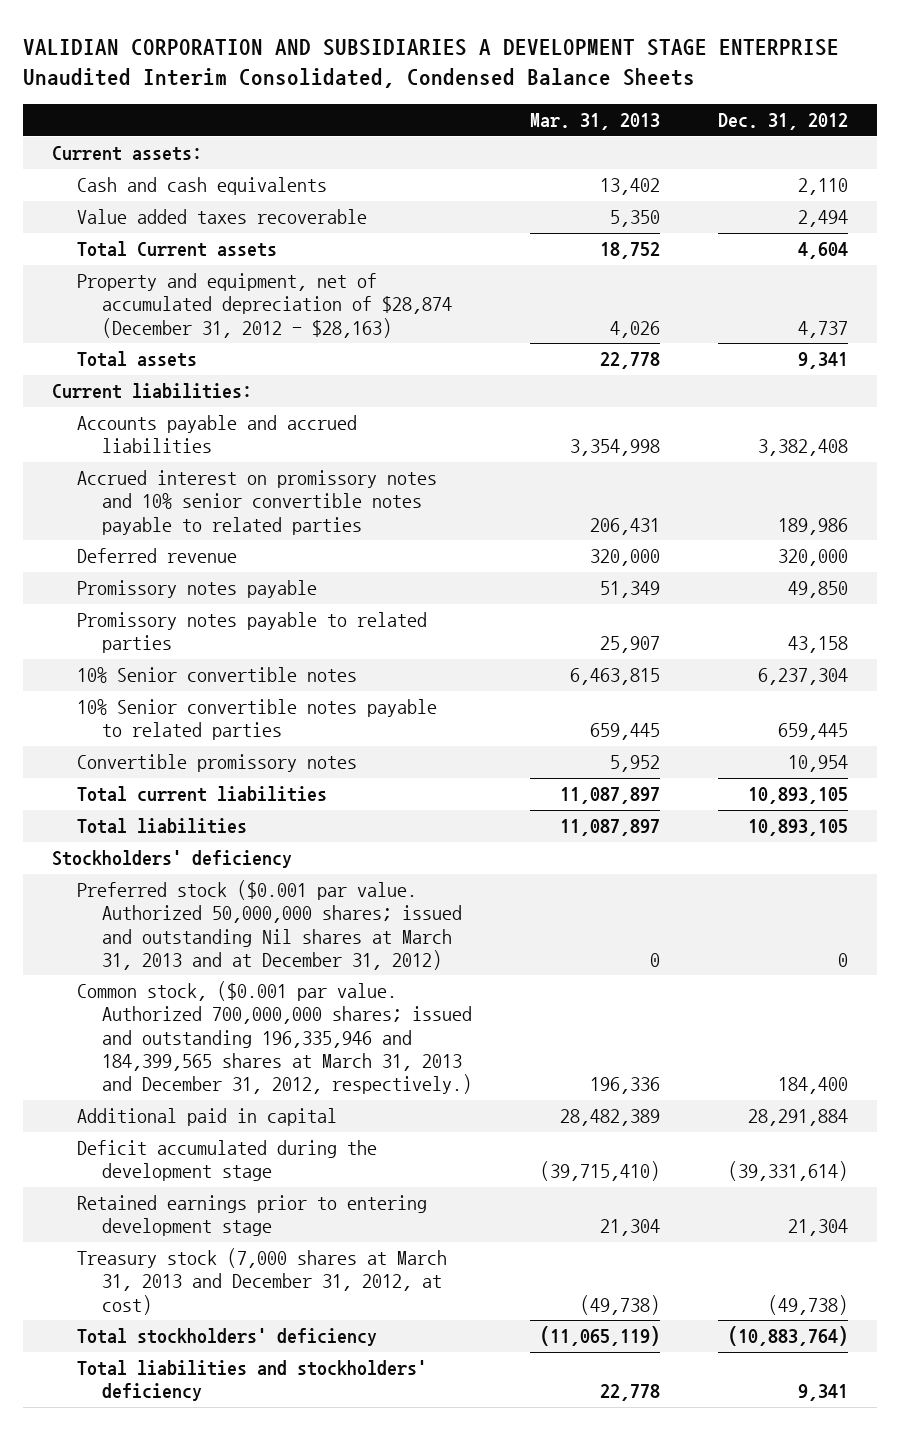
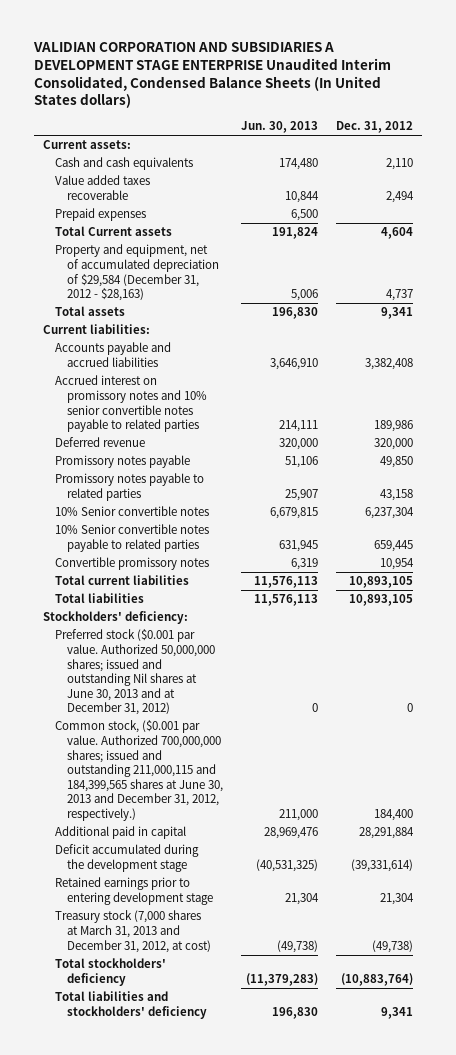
[23,38,840,89] VALIDIAN CORPORATION AND SUBSIDIARIES A DEVELOPMENT STAGE ENTERPRISE Unaudited Interim Consolidated, Condensed Balance Sheets -> [32,41,391,109] VALIDIAN CORPORATION AND SUBSIDIARIES A DEVELOPMENT STAGE ENTERPRISE Unaudited Interim Consolidated, Condensed Balance Sheets (In United States dollars)
[530,112,661,130] Mar. 31, 2013 -> none
none -> [241,121,319,134] Jun. 30, 2013
none -> [54,208,146,222] Prepaid expenses
[77,273,453,338] Property and equipment, net of accumulated depreciation of $28,874 (December 31, 2012 - $28,163) -> [54,244,220,302] Property and equipment, net of accumulated depreciation of $29,584 (December 31, 2012 - $28,163)
[52,850,293,869] Stockholders' deficiency -> [42,611,188,625] Stockholders' deficiency:
[77,880,463,970] Preferred stock ($0.001 par value. Authorized 50,000,000 shares; issued and outstanding Nil shares at March 31, 2013 and at December 31, 2012) -> [54,629,216,716] Preferred stock ($0.001 par value. Authorized 50,000,000 shares; issued and outstanding Nil shares at June 30, 2013 and at December 31, 2012)
[77,981,473,1094] Common stock, ($0.001 par value. Authorized 700,000,000 shares; issued and outstanding 196,335,946 and 184,399,565 shares at March 31, 2013 and December 31, 2012, respectively.) -> [54,720,224,821] Common stock, ($0.001 par value. Authorized 700,000,000 shares; issued and outstanding 211,000,115 and 184,399,565 shares at June 30, 2013 and December 31, 2012, respectively.)

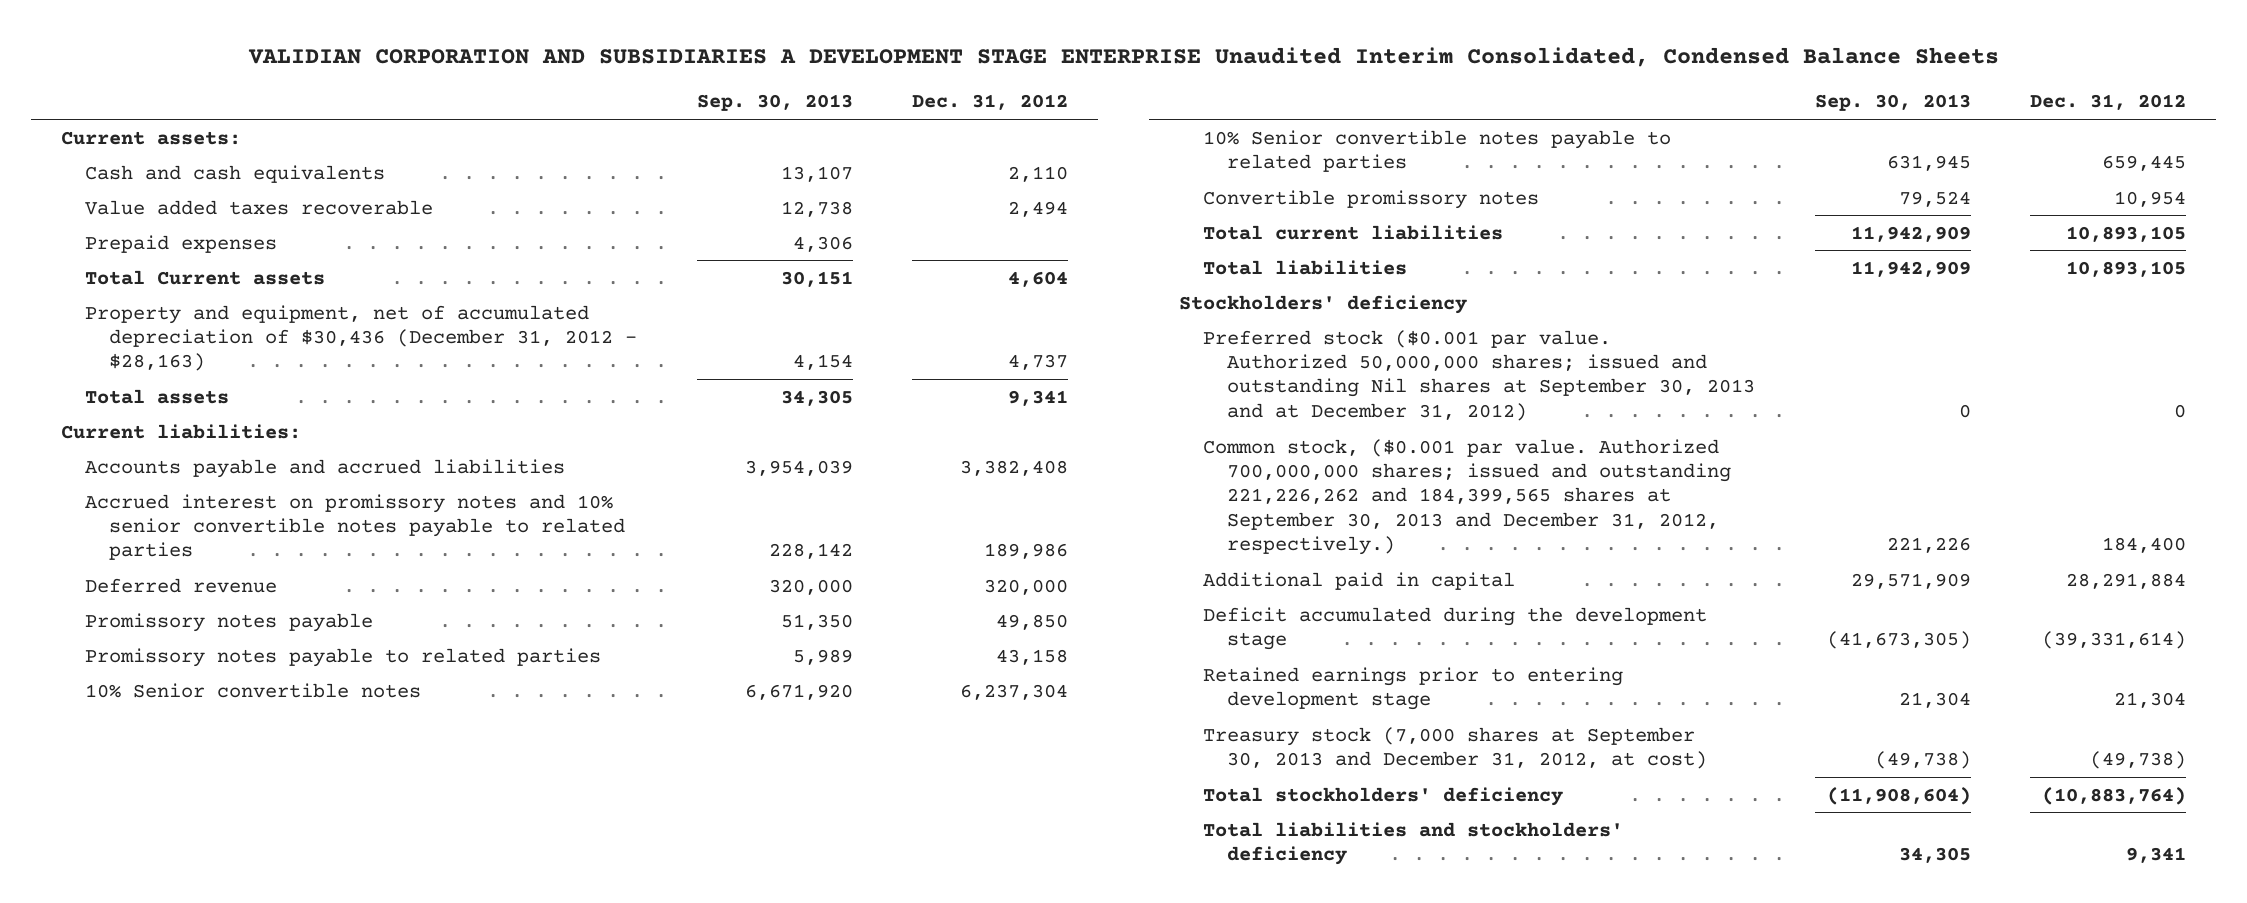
[32,41,391,109] VALIDIAN CORPORATION AND SUBSIDIARIES A DEVELOPMENT STAGE ENTERPRISE Unaudited Interim Consolidated, Condensed Balance Sheets (In United States dollars) -> [247,47,1999,68] VALIDIAN CORPORATION AND SUBSIDIARIES A DEVELOPMENT STAGE ENTERPRISE Unaudited Interim Consolidated, Condensed Balance Sheets
[241,121,319,134] Jun. 30, 2013 -> none
none -> [696,94,853,112] Sep. 30, 2013
[54,244,220,302] Property and equipment, net of accumulated depreciation of $29,584 (December 31, 2012 - $28,163) -> [85,304,637,372] Property and equipment, net of accumulated depreciation of $30,436 (December 31, 2012 - $28,163)
[42,611,188,625] Stockholders' deficiency: -> [1179,294,1468,314] Stockholders' deficiency
[54,629,216,716] Preferred stock ($0.001 par value. Authorized 50,000,000 shares; issued and outstanding Nil shares at June 30, 2013 and at December 31, 2012) -> [1202,329,1755,421] Preferred stock ($0.001 par value. Authorized 50,000,000 shares; issued and outstanding Nil shares at September 30, 2013 and at December 31, 2012)
[54,720,224,821] Common stock, ($0.001 par value. Authorized 700,000,000 shares; issued and outstanding 211,000,115 and 184,399,565 shares at June 30, 2013 and December 31, 2012, respectively.) -> [1202,438,1731,556] Common stock, ($0.001 par value. Authorized 700,000,000 shares; issued and outstanding 221,226,262 and 184,399,565 shares at September 30, 2013 and December 31, 2012, respectively.)
[54,910,212,953] Treasury stock (7,000 shares at March 31, 2013 and December 31, 2012, at cost) -> [1202,726,1707,770] Treasury stock (7,000 shares at September 30, 2013 and December 31, 2012, at cost)

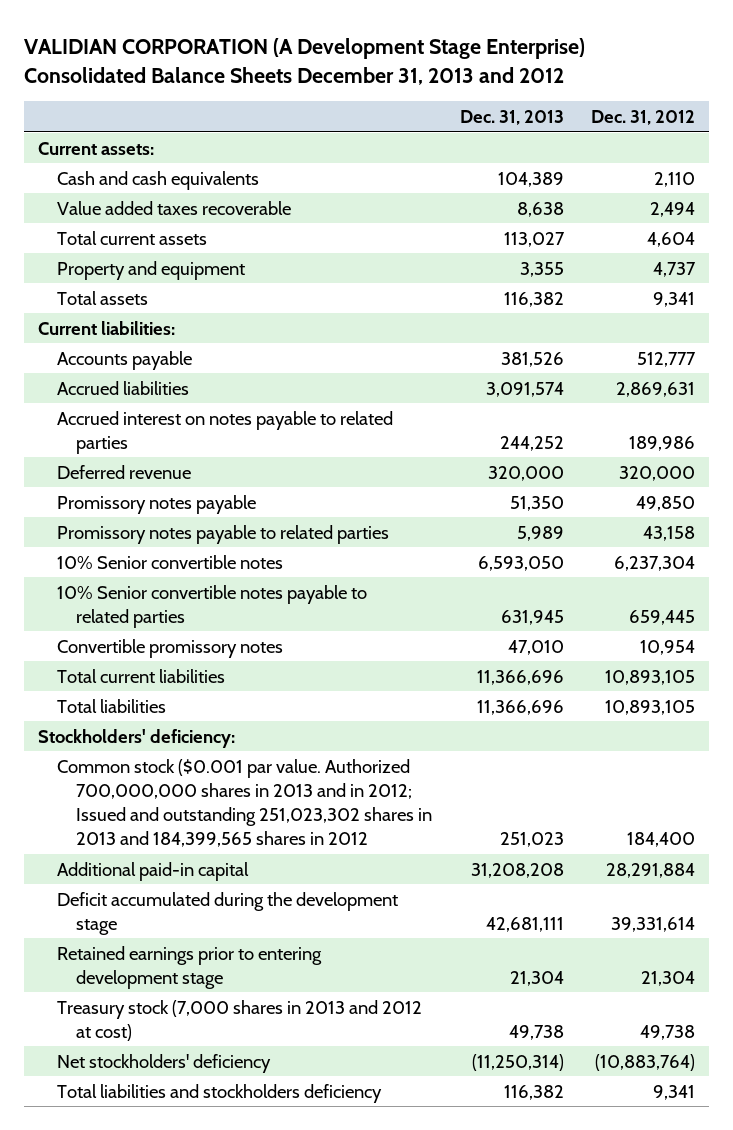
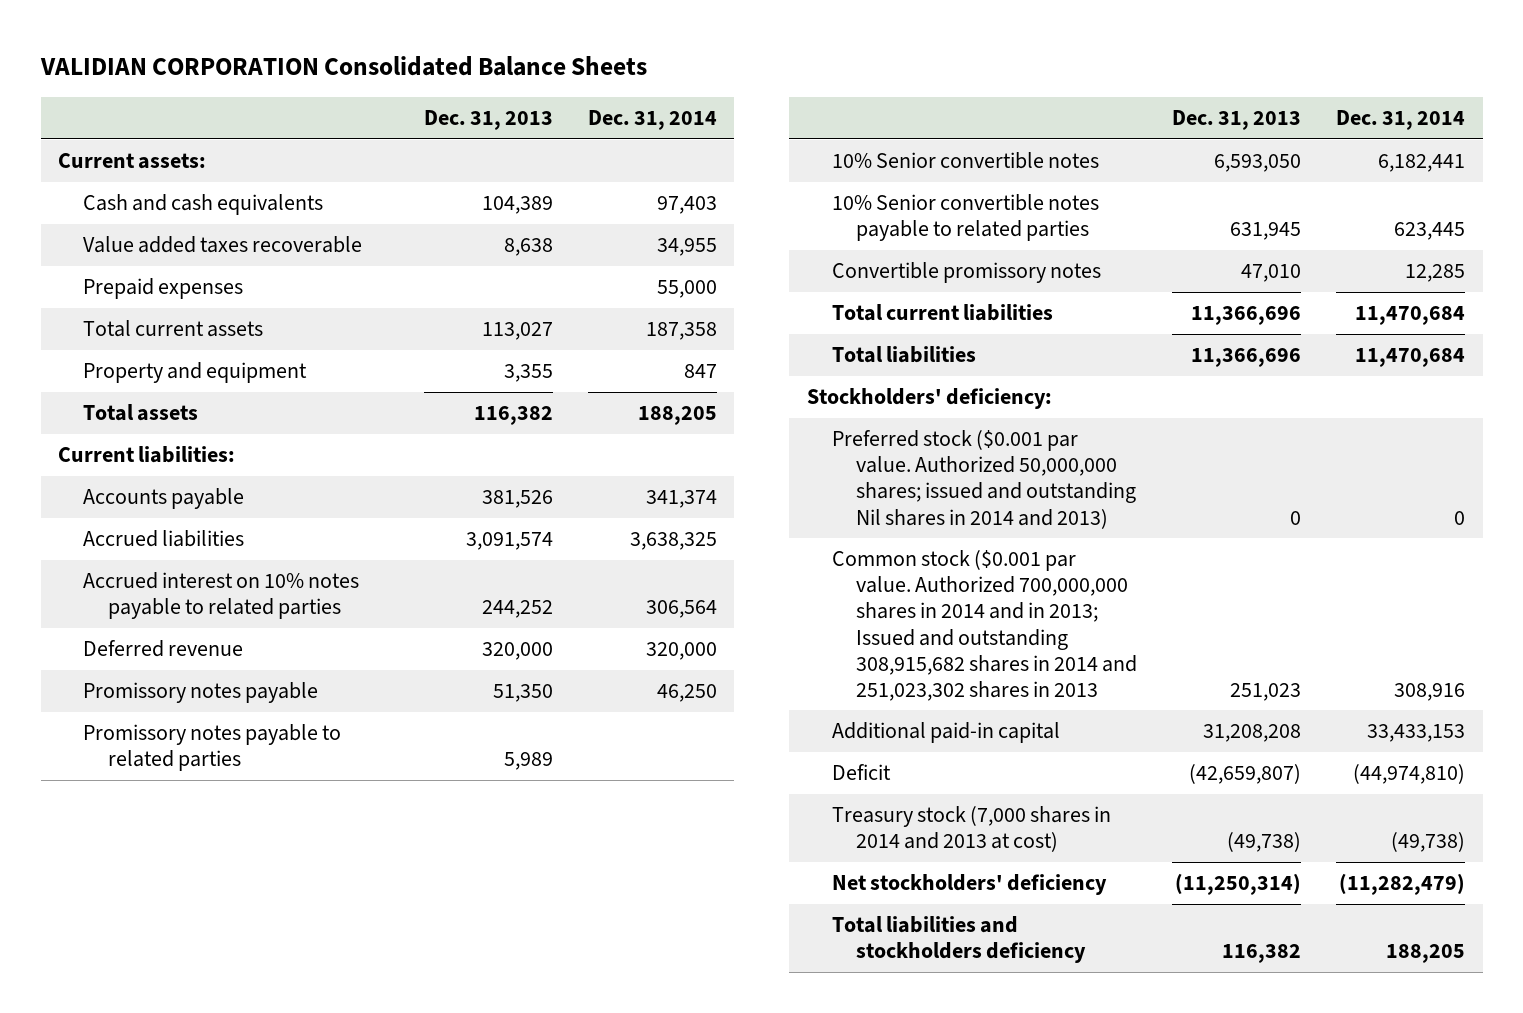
[24,37,586,85] VALIDIAN CORPORATION (A Development Stage Enterprise) Consolidated Balance Sheets December 31, 2013 and 2012 -> [39,55,647,76] VALIDIAN CORPORATION Consolidated Balance Sheets
[591,110,696,126] Dec. 31, 2012 -> none
none -> [587,110,717,131] Dec. 31, 2014
none -> [82,278,243,300] Prepaid expenses
[57,410,394,454] Accrued interest on notes payable to related parties -> [82,572,359,620] Accrued interest on 10% notes payable to related parties
none -> [831,430,1137,529] Preferred stock ($0.001 par value. Authorized 50,000,000 shares; issued and outstanding Nil shares in 2014 and 2013)
[57,758,432,848] Common stock ($0.001 par value. Authorized 700,000,000 shares in 2013 and in 2012; Issued and outstanding 251,023,302 shares in 2013 and 184,399,565 shares in 2012 -> [831,550,1138,701] Common stock ($0.001 par value. Authorized 700,000,000 shares in 2014 and in 2013; Issued and outstanding 308,915,682 shares in 2014 and 251,023,302 shares in 2013
[57,891,399,935] Deficit accumulated during the development stage -> none
[57,945,323,989] Retained earnings prior to entering development stage -> none
none -> [831,764,891,781] Deficit
[57,999,423,1041] Treasury stock (7,000 shares in 2013 and 2012 at cost) -> [831,806,1111,853] Treasury stock (7,000 shares in 2014 and 2013 at cost)
[508,1024,564,1040] 49,738 -> [1227,832,1302,853] (49,738)

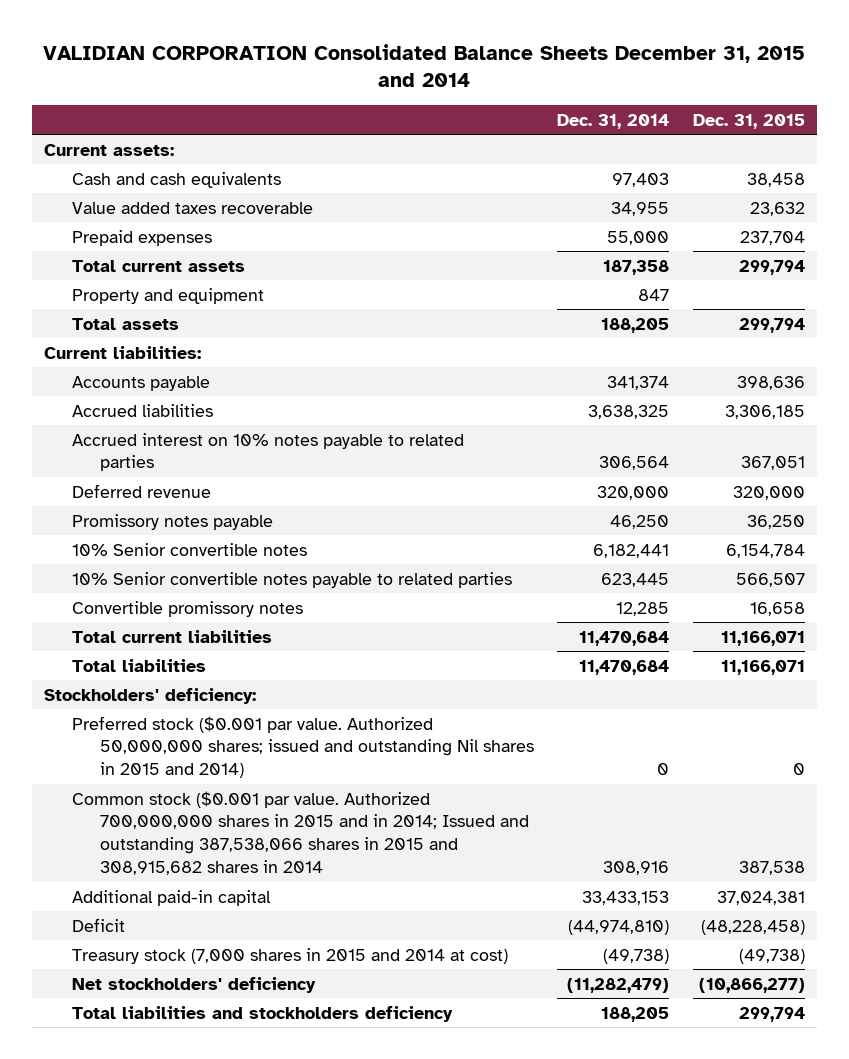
[39,55,647,76] VALIDIAN CORPORATION Consolidated Balance Sheets -> [43,43,806,88] VALIDIAN CORPORATION Consolidated Balance Sheets December 31, 2015 and 2014
[423,110,553,131] Dec. 31, 2013 -> none
none -> [693,113,806,129] Dec. 31, 2015
[82,724,341,772] Promissory notes payable to related parties -> none
[831,430,1137,529] Preferred stock ($0.001 par value. Authorized 50,000,000 shares; issued and outstanding Nil shares in 2014 and 2013) -> [71,715,534,779] Preferred stock ($0.001 par value. Authorized 50,000,000 shares; issued and outstanding Nil shares in 2015 and 2014)
[831,550,1138,701] Common stock ($0.001 par value. Authorized 700,000,000 shares in 2014 and in 2013; Issued and outstanding 308,915,682 shares in 2014 and 251,023,302 shares in 2013 -> [71,790,529,876] Common stock ($0.001 par value. Authorized 700,000,000 shares in 2015 and in 2014; Issued and outstanding 387,538,066 shares in 2015 and 308,915,682 shares in 2014
[831,806,1111,853] Treasury stock (7,000 shares in 2014 and 2013 at cost) -> [71,947,508,964] Treasury stock (7,000 shares in 2015 and 2014 at cost)

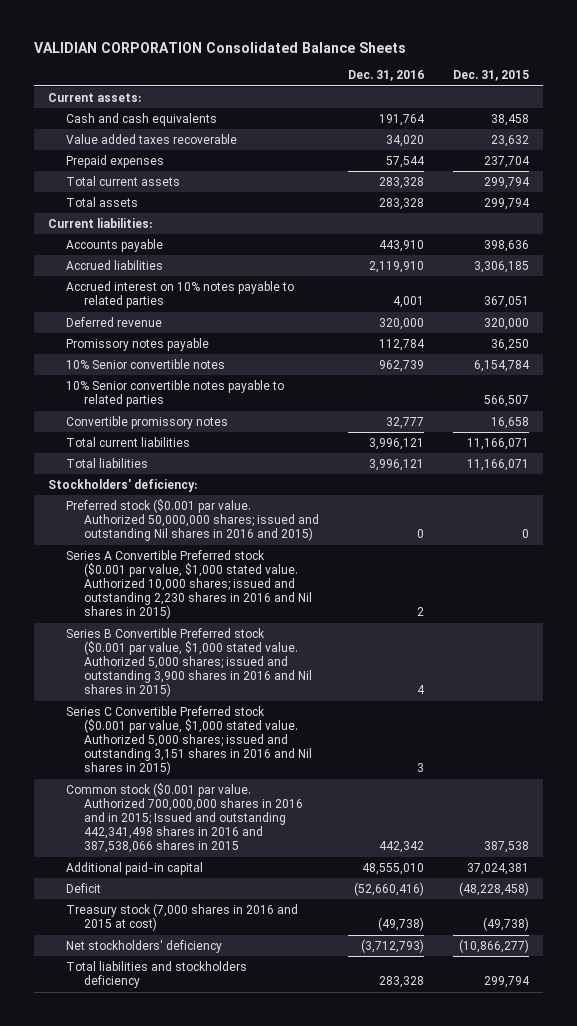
[43,43,806,88] VALIDIAN CORPORATION Consolidated Balance Sheets December 31, 2015 and 2014 -> [33,41,406,53] VALIDIAN CORPORATION Consolidated Balance Sheets
[557,113,670,129] Dec. 31, 2014 -> none
none -> [347,70,424,82] Dec. 31, 2016
[71,287,264,304] Property and equipment -> none
[71,715,534,779] Preferred stock ($0.001 par value. Authorized 50,000,000 shares; issued and outstanding Nil shares in 2015 and 2014) -> [66,498,319,542] Preferred stock ($0.001 par value. Authorized 50,000,000 shares; issued and outstanding Nil shares in 2016 and 2015)
none -> [66,549,312,620] Series A Convertible Preferred stock ($0.001 par value, $1,000 stated value. Authorized 10,000 shares; issued and outstanding 2,230 shares in 2016 and Nil shares in 2015)
none -> [66,627,312,698] Series B Convertible Preferred stock ($0.001 par value, $1,000 stated value. Authorized 5,000 shares; issued and outstanding 3,900 shares in 2016 and Nil shares in 2015)
none -> [66,705,312,776] Series C Convertible Preferred stock ($0.001 par value, $1,000 stated value. Authorized 5,000 shares; issued and outstanding 3,151 shares in 2016 and Nil shares in 2015)
[71,790,529,876] Common stock ($0.001 par value. Authorized 700,000,000 shares in 2015 and in 2014; Issued and outstanding 387,538,066 shares in 2015 and 308,915,682 shares in 2014 -> [66,782,303,854] Common stock ($0.001 par value. Authorized 700,000,000 shares in 2016 and in 2015; Issued and outstanding 442,341,498 shares in 2016 and 387,538,066 shares in 2015
[71,947,508,964] Treasury stock (7,000 shares in 2015 and 2014 at cost) -> [66,902,299,932] Treasury stock (7,000 shares in 2016 and 2015 at cost)

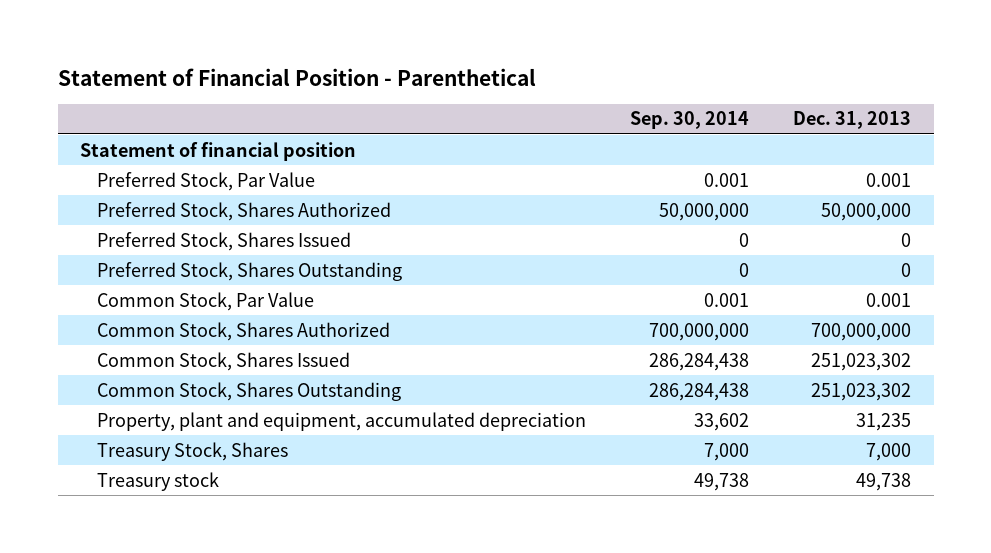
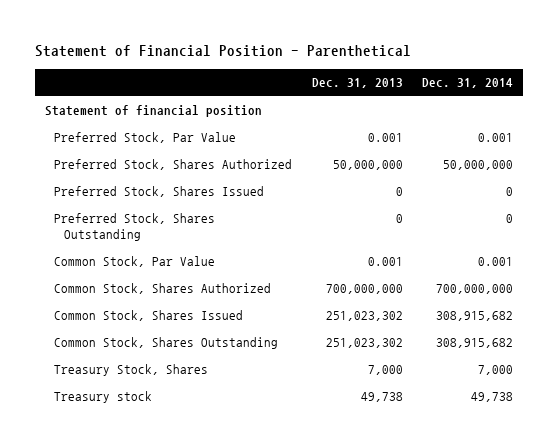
[630,111,750,130] Sep. 30, 2014 -> none
none -> [422,78,514,89] Dec. 31, 2014
[96,411,586,431] Property, plant and equipment, accumulated depreciation -> none

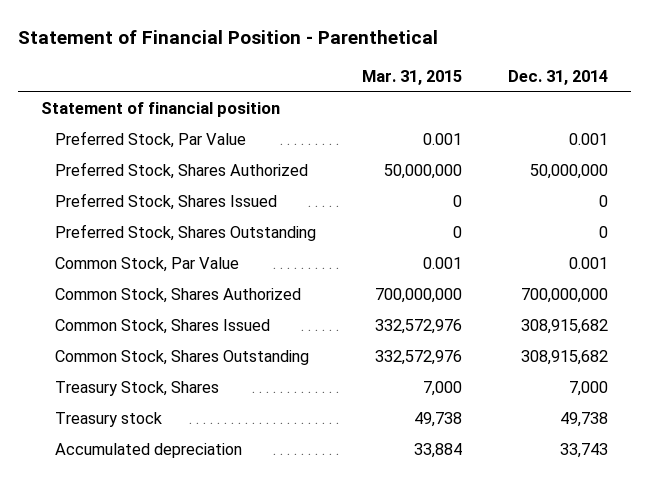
[311,78,403,89] Dec. 31, 2013 -> none
none -> [361,69,462,85] Mar. 31, 2015
none -> [54,443,242,459] Accumulated depreciation

